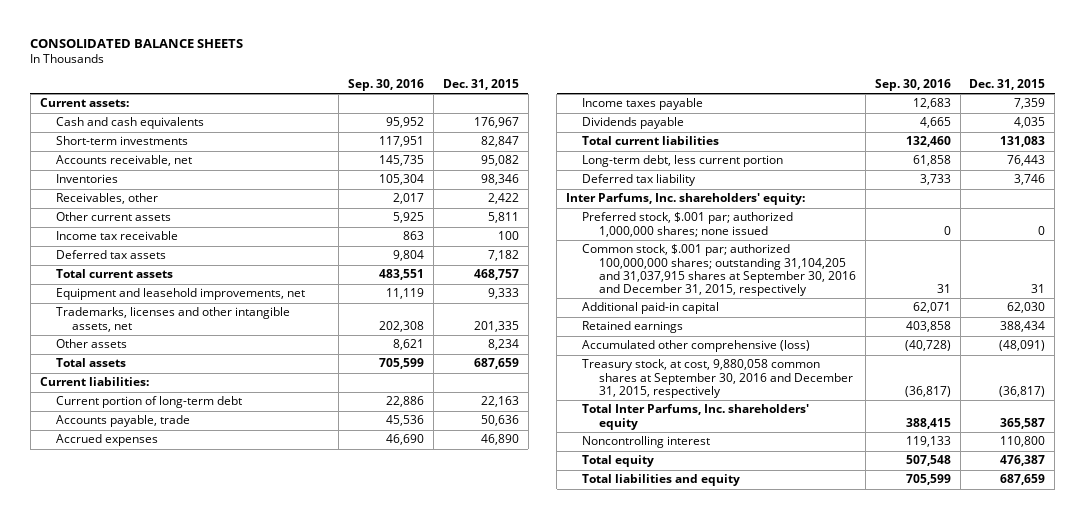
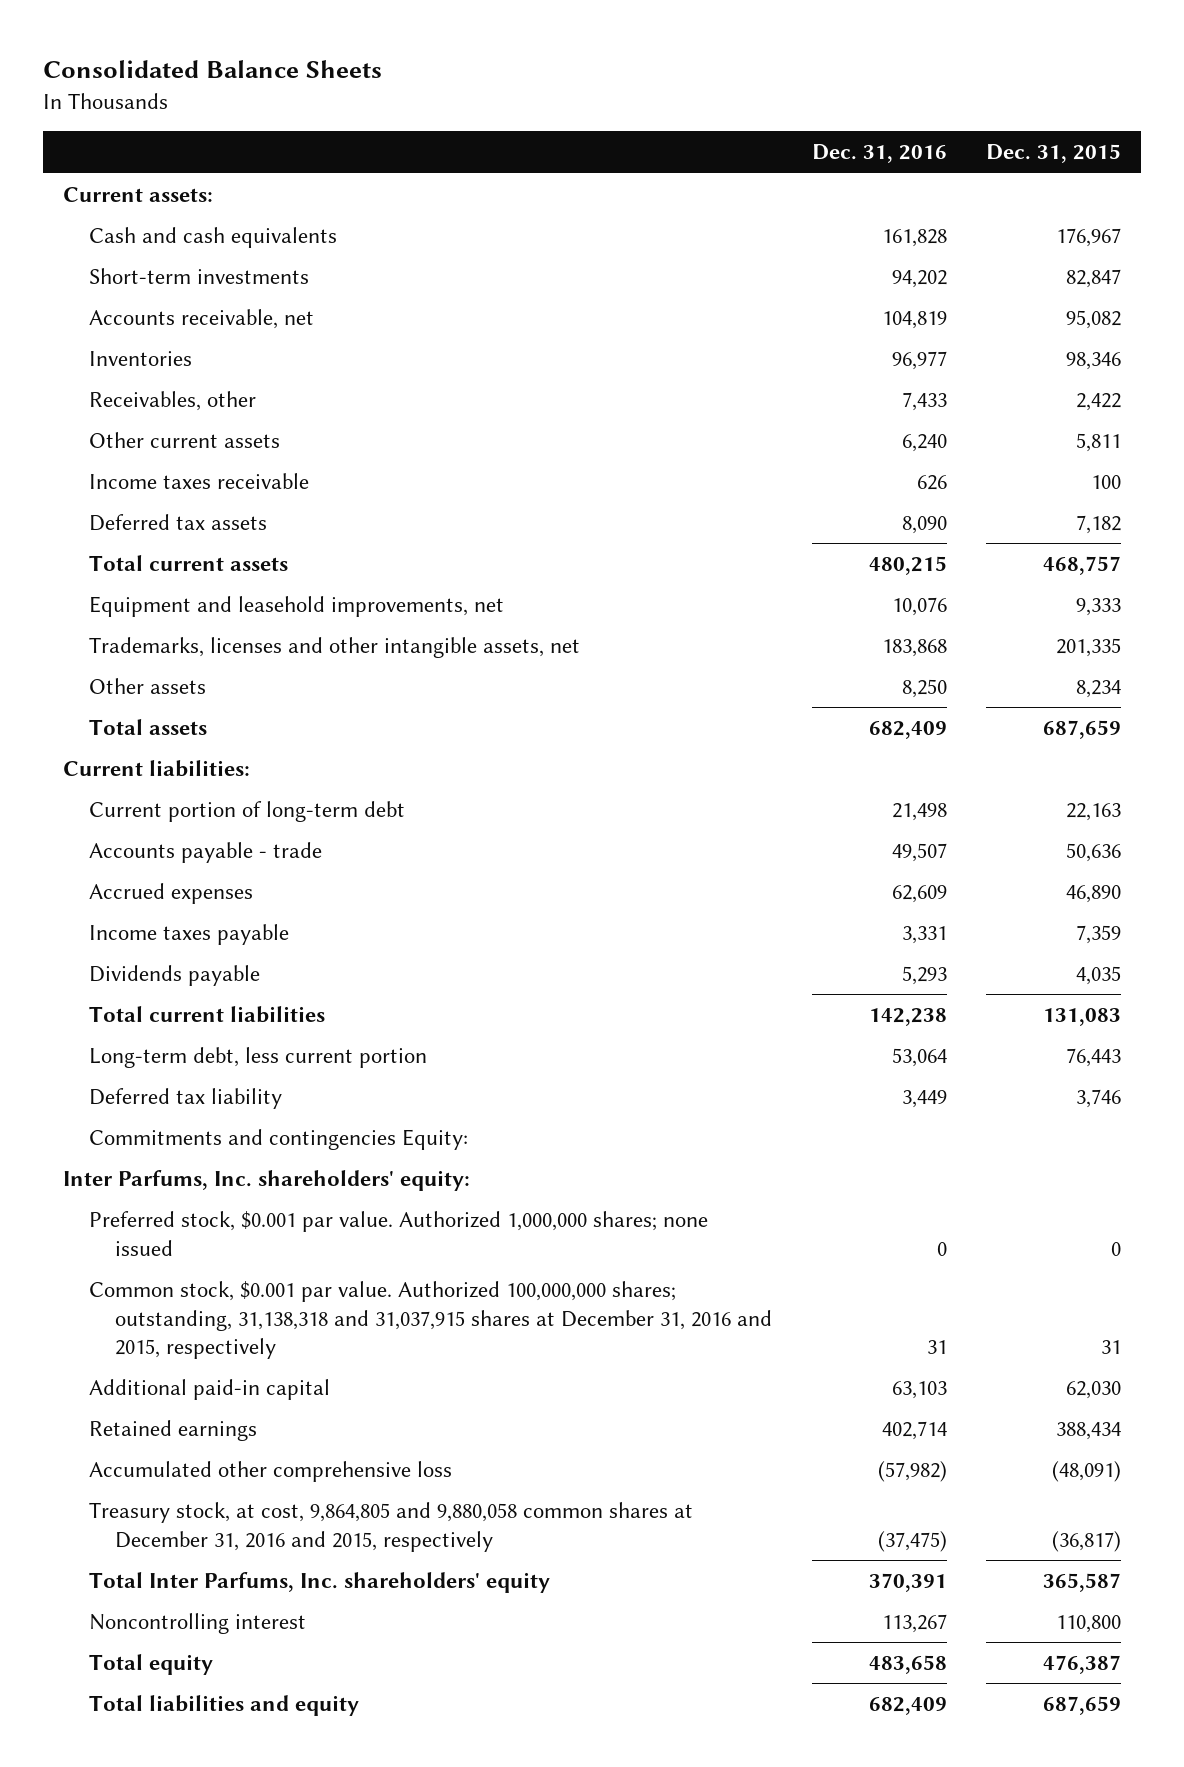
[30,39,244,49] CONSOLIDATED BALANCE SHEETS -> [43,60,383,79] Consolidated Balance Sheets
[348,78,425,91] Sep. 30, 2016 -> none
none -> [811,144,947,164] Dec. 31, 2016
[56,231,179,241] Income tax receivable -> [88,473,309,490] Income taxes receivable
[56,415,191,428] Accounts payable, trade -> [88,842,322,864] Accounts payable - trade
none -> [88,1129,468,1151] Commitments and contingencies Equity:
[582,212,794,237] Preferred stock, $.001 par; authorized 1,000,000 shares; none issued -> [88,1211,708,1256] Preferred stock, $0.001 par value. Authorized 1,000,000 shares; none issued
[582,244,856,297] Common stock, $.001 par; authorized 100,000,000 shares; outstanding 31,104,205 and 31,037,915 shares at September 30, 2016 and December 31, 2015, respectively -> [88,1281,773,1360] Common stock, $0.001 par value. Authorized 100,000,000 shares; outstanding, 31,138,318 and 31,037,915 shares at December 31, 2016 and 2015, respectively
[582,340,811,353] Accumulated other comprehensive (loss) -> [88,1461,452,1483] Accumulated other comprehensive loss
[582,359,853,398] Treasury stock, at cost, 9,880,058 common shares at September 30, 2016 and December 31, 2015, respectively -> [88,1502,693,1552] Treasury stock, at cost, 9,864,805 and 9,880,058 common shares at December 31, 2016 and 2015, respectively

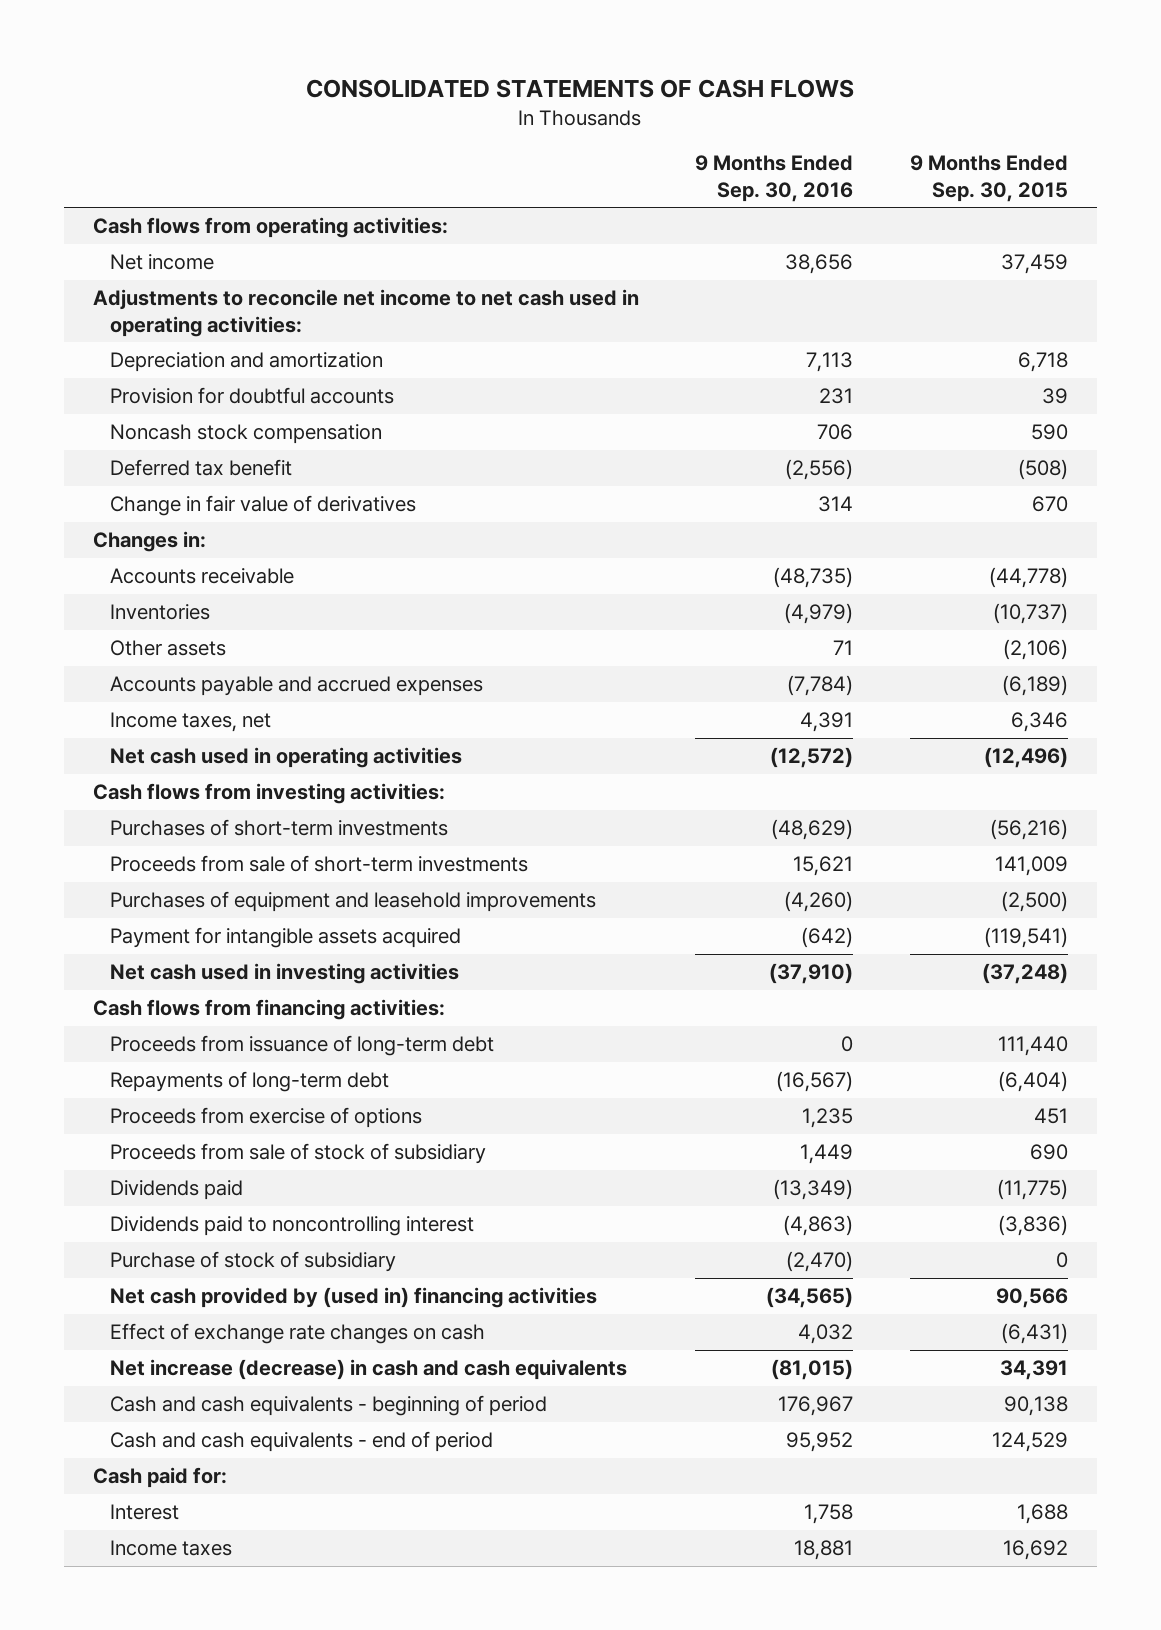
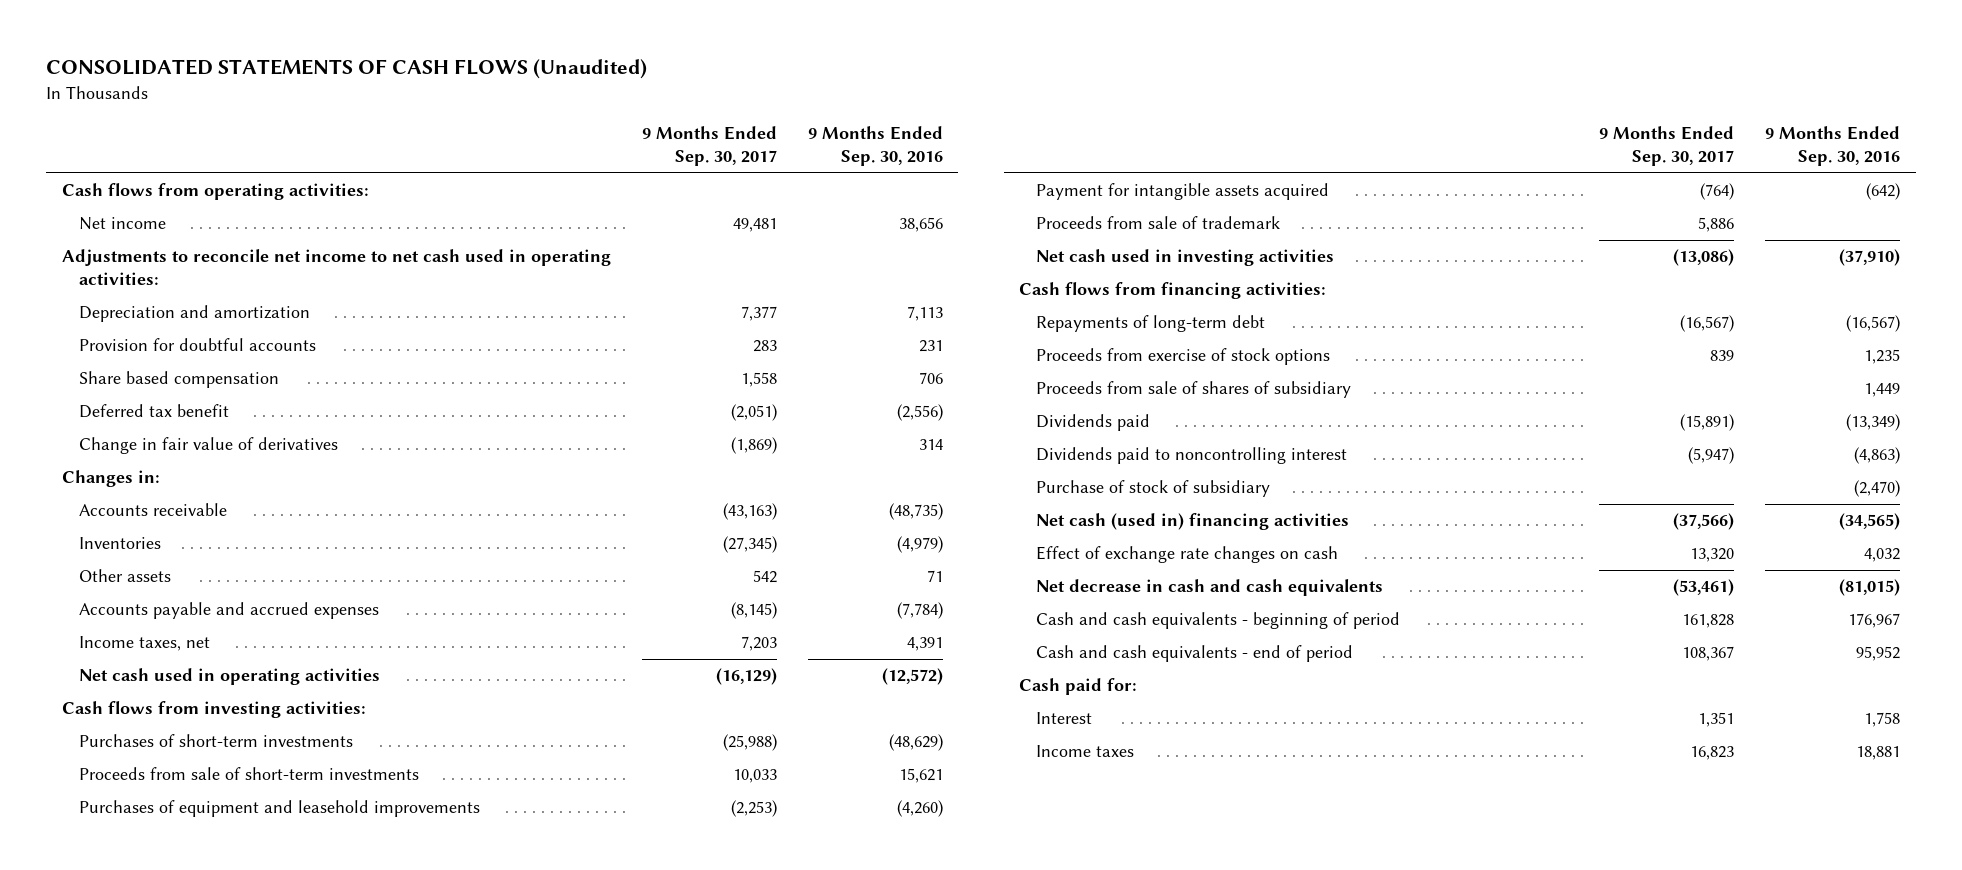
[306,78,855,98] CONSOLIDATED STATEMENTS OF CASH FLOWS -> [46,59,648,80] CONSOLIDATED STATEMENTS OF CASH FLOWS (Unaudited)
[910,155,1069,202] 9 Months Ended Sep. 30, 2015 -> none
none -> [641,125,777,167] 9 Months Ended Sep. 30, 2017
[110,424,383,445] Noncash stock compensation -> [78,371,279,389] Share based compensation
none -> [1035,216,1280,230] Proceeds from sale of trademark
[110,1035,495,1057] Proceeds from issuance of long-term debt -> none
[110,1107,423,1129] Proceeds from exercise of options -> [1035,348,1330,366] Proceeds from exercise of stock options
[110,1143,487,1165] Proceeds from sale of stock of subsidiary -> [1035,381,1351,399] Proceeds from sale of shares of subsidiary
[110,1287,598,1309] Net cash provided by (used in) financing activities -> [1035,513,1349,531] Net cash (used in) financing activities
[110,1359,628,1381] Net increase (decrease) in cash and cash equivalents -> [1035,579,1383,597] Net decrease in cash and cash equivalents

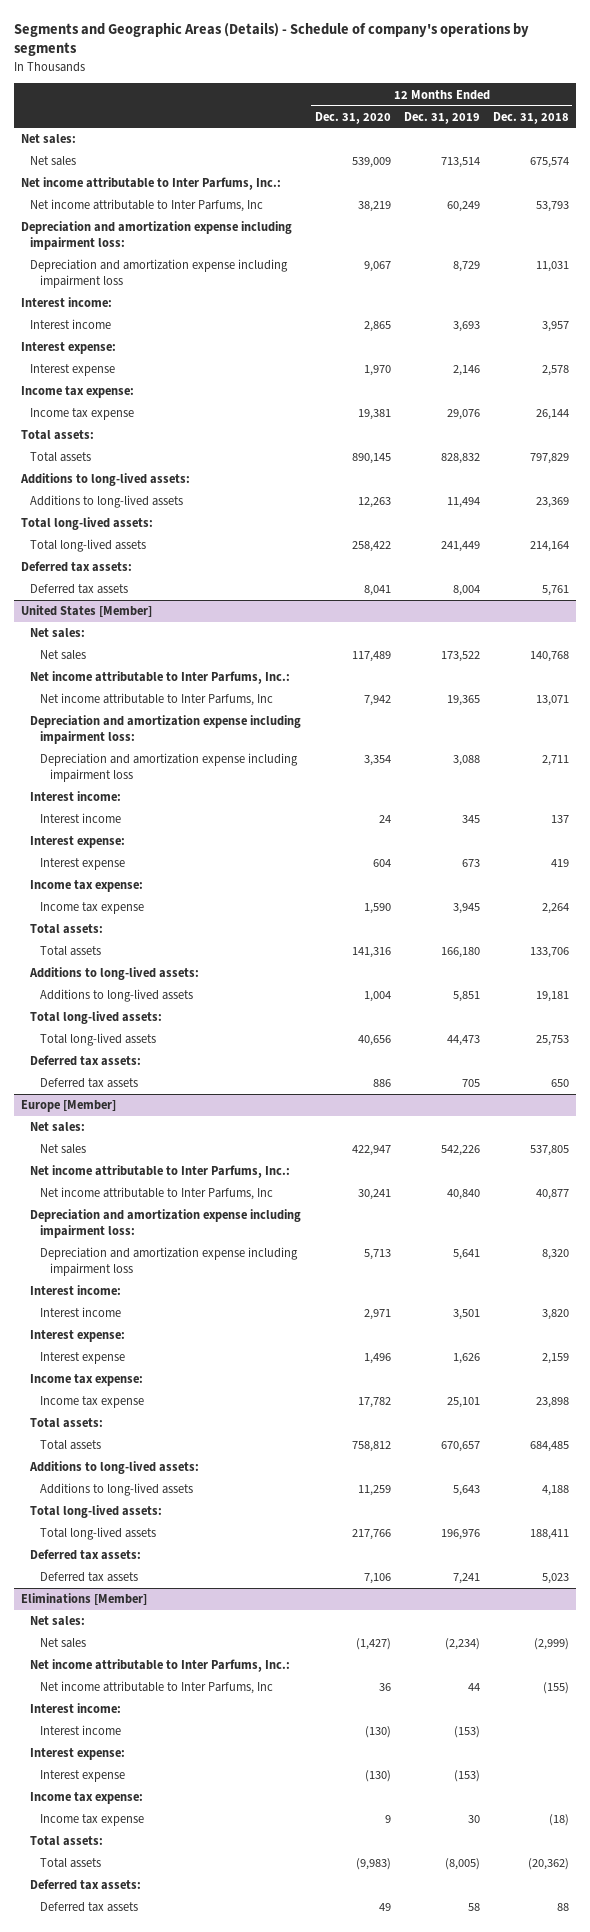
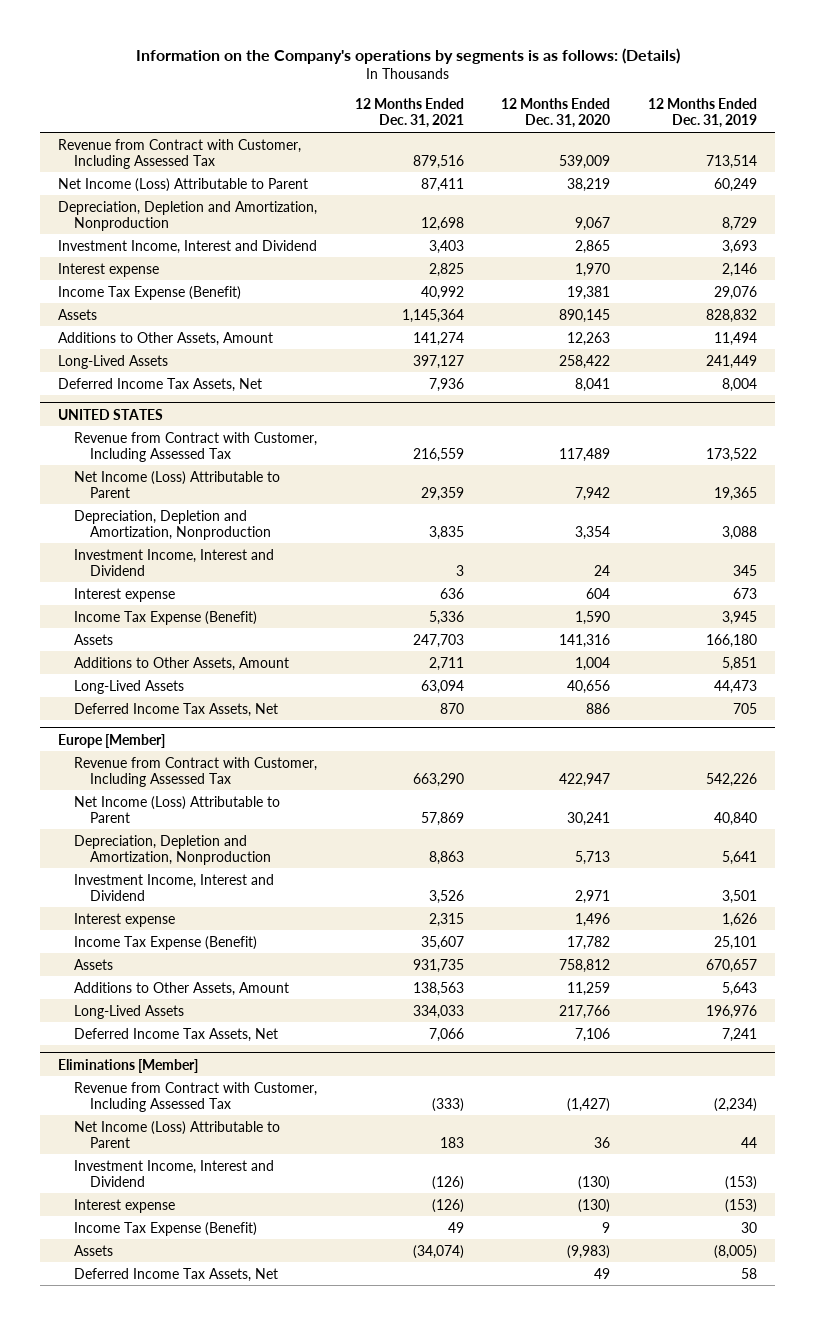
[14,21,530,57] Segments and Geographic Areas (Details) - Schedule of company's operations by segments -> [135,47,680,64] Information on the Company's operations by segments is as follows: (Details)
[493,111,570,124] Dec. 31, 2018 -> none
none -> [354,98,464,129] 12 Months Ended Dec. 31, 2021
[20,134,76,145] Net sales: -> none
[20,177,281,191] Net income attributable to Inter Parfums, Inc.: -> none
[20,221,292,251] Depreciation and amortization expense including impairment loss: -> none
[20,297,112,308] Interest income: -> none
[20,342,116,355] Interest expense: -> none
[30,156,77,167] Net sales -> [58,138,302,169] Revenue from Contract with Customer, Including Assessed Tax
[30,199,264,213] Net income attributable to Inter Parfums, Inc -> [58,177,309,192] Net Income (Loss) Attributable to Parent
[30,259,289,289] Depreciation and amortization expense including impairment loss -> [58,200,318,231] Depreciation, Depletion and Amortization, Nonproduction
[30,319,112,330] Interest income -> [58,239,318,254] Investment Income, Interest and Dividend
[20,386,134,399] Income tax expense: -> none
[20,430,94,441] Total assets: -> none
[19,473,190,487] Additions to long-lived assets: -> none
[20,517,153,531] Total long-lived assets: -> none
[20,561,132,573] Deferred tax assets: -> none
[30,628,86,639] Net sales: -> none
[30,671,291,685] Net income attributable to Inter Parfums, Inc.: -> none
[30,715,302,745] Depreciation and amortization expense including impairment loss: -> none
[30,791,122,802] Interest income: -> none
[30,836,126,849] Interest expense: -> none
[30,408,135,421] Income tax expense -> [58,285,242,300] Income Tax Expense (Benefit)
[30,452,92,463] Total assets -> [58,308,98,320] Assets
[30,495,184,509] Additions to long-lived assets -> [58,331,274,346] Additions to Other Assets, Amount
[30,539,147,553] Total long-lived assets -> [58,354,169,369] Long-Lived Assets
[30,584,129,595] Deferred tax assets -> [58,377,263,392] Deferred Income Tax Assets, Net
[20,605,152,618] United States [Member] -> [58,408,164,420] UNITED STATES
[39,650,86,661] Net sales -> [74,431,318,462] Revenue from Contract with Customer, Including Assessed Tax
[39,693,273,707] Net income attributable to Inter Parfums, Inc -> [74,470,281,498] Net Income (Loss) Attributable to Parent
[39,753,298,783] Depreciation and amortization expense including impairment loss -> [74,509,271,540] Depreciation, Depletion and Amortization, Nonproduction
[39,813,121,824] Interest income -> [74,548,275,576] Investment Income, Interest and Dividend
[30,880,144,893] Income tax expense: -> none
[30,924,104,935] Total assets: -> none
[29,967,200,981] Additions to long-lived assets: -> none
[30,1011,163,1025] Total long-lived assets: -> none
[30,1055,142,1067] Deferred tax assets: -> none
[39,902,144,915] Income tax expense -> [74,610,258,625] Income Tax Expense (Benefit)
[39,946,101,957] Total assets -> [74,633,114,645] Assets
[39,989,193,1003] Additions to long-lived assets -> [74,656,290,671] Additions to Other Assets, Amount
[39,1033,156,1047] Total long-lived assets -> [74,679,185,694] Long-Lived Assets
[39,1078,138,1089] Deferred tax assets -> [74,702,279,717] Deferred Income Tax Assets, Net
[30,1122,86,1133] Net sales: -> none
[30,1165,291,1179] Net income attributable to Inter Parfums, Inc.: -> none
[30,1209,302,1239] Depreciation and amortization expense including impairment loss: -> none
[30,1285,122,1296] Interest income: -> none
[30,1330,126,1343] Interest expense: -> none
[39,1144,86,1155] Net sales -> [74,756,318,787] Revenue from Contract with Customer, Including Assessed Tax
[39,1187,273,1201] Net income attributable to Inter Parfums, Inc -> [74,795,281,823] Net Income (Loss) Attributable to Parent
[39,1247,298,1277] Depreciation and amortization expense including impairment loss -> [74,834,271,865] Depreciation, Depletion and Amortization, Nonproduction
[39,1307,121,1318] Interest income -> [74,873,275,901] Investment Income, Interest and Dividend
[30,1374,144,1387] Income tax expense: -> none
[30,1418,104,1429] Total assets: -> none
[29,1461,200,1475] Additions to long-lived assets: -> none
[30,1505,163,1519] Total long-lived assets: -> none
[30,1549,142,1561] Deferred tax assets: -> none
[39,1396,144,1409] Income tax expense -> [74,935,258,950] Income Tax Expense (Benefit)
[39,1440,101,1451] Total assets -> [74,958,114,970] Assets
[39,1483,193,1497] Additions to long-lived assets -> [74,981,290,996] Additions to Other Assets, Amount
[39,1527,156,1541] Total long-lived assets -> [74,1004,185,1019] Long-Lived Assets
[39,1572,138,1583] Deferred tax assets -> [74,1027,279,1042] Deferred Income Tax Assets, Net
[30,1616,86,1627] Net sales: -> none
[30,1659,291,1673] Net income attributable to Inter Parfums, Inc.: -> none
[30,1703,122,1714] Interest income: -> none
[30,1748,126,1761] Interest expense: -> none
[39,1638,86,1649] Net sales -> [74,1081,318,1112] Revenue from Contract with Customer, Including Assessed Tax
[39,1681,273,1695] Net income attributable to Inter Parfums, Inc -> [74,1120,281,1148] Net Income (Loss) Attributable to Parent
[39,1725,121,1736] Interest income -> [74,1159,275,1187] Investment Income, Interest and Dividend
[30,1792,144,1805] Income tax expense: -> none
[30,1836,104,1847] Total assets: -> none
[30,1879,142,1891] Deferred tax assets: -> none
[39,1814,144,1827] Income tax expense -> [74,1221,258,1236] Income Tax Expense (Benefit)
[39,1858,101,1869] Total assets -> [74,1244,114,1256] Assets
[39,1902,138,1913] Deferred tax assets -> [74,1267,279,1282] Deferred Income Tax Assets, Net

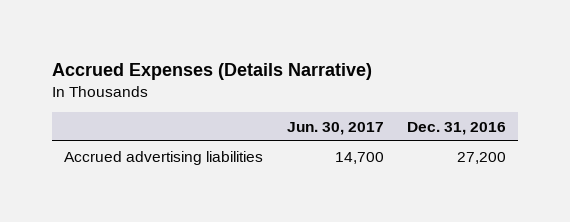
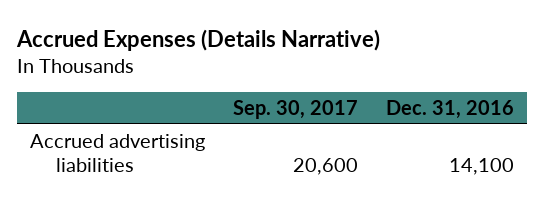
[286,121,384,135] Jun. 30, 2017 -> none
none -> [233,99,359,119] Sep. 30, 2017
[457,151,507,164] 27,200 -> [448,158,514,176] 14,100

